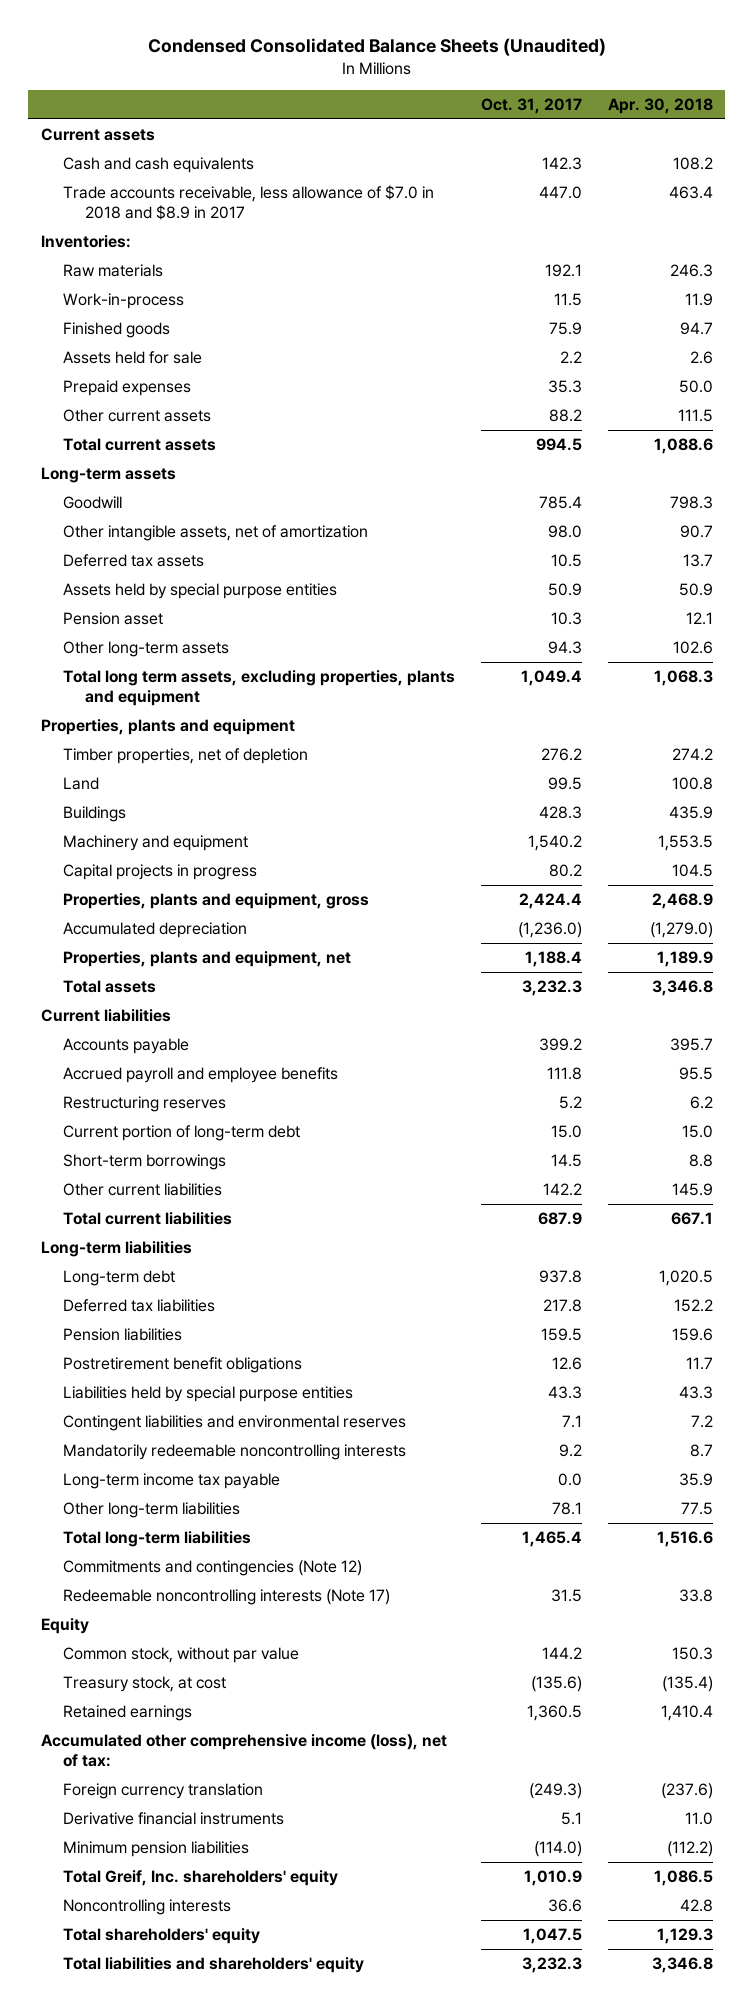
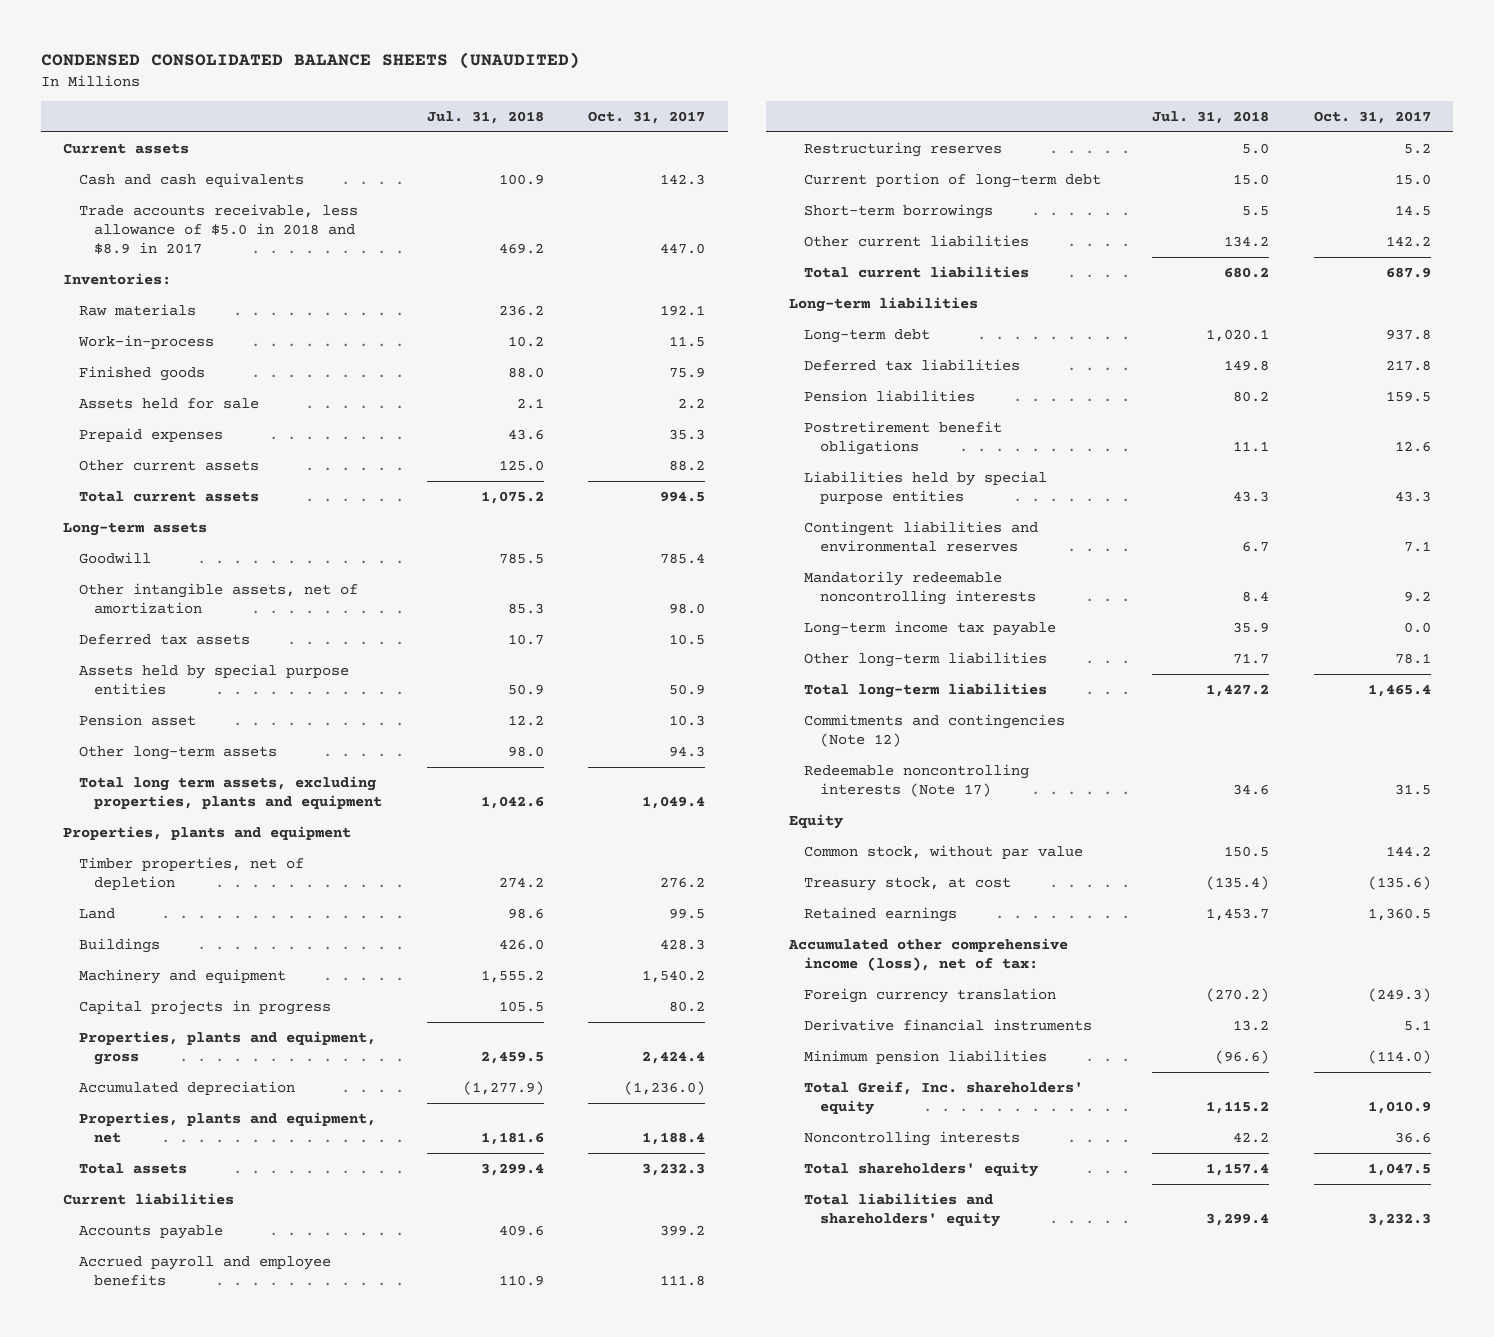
[147,38,606,57] Condensed Consolidated Balance Sheets (Unaudited) -> [40,51,580,69] CONDENSED CONSOLIDATED BALANCE SHEETS (UNAUDITED)
[607,97,713,114] Apr. 30, 2018 -> none
none -> [426,110,544,124] Jul. 31, 2018
[62,185,434,221] Trade accounts receivable, less allowance of $7.0 in 2018 and $8.9 in 2017 -> [78,203,358,255] Trade accounts receivable, less allowance of $5.0 in 2018 and $8.9 in 2017

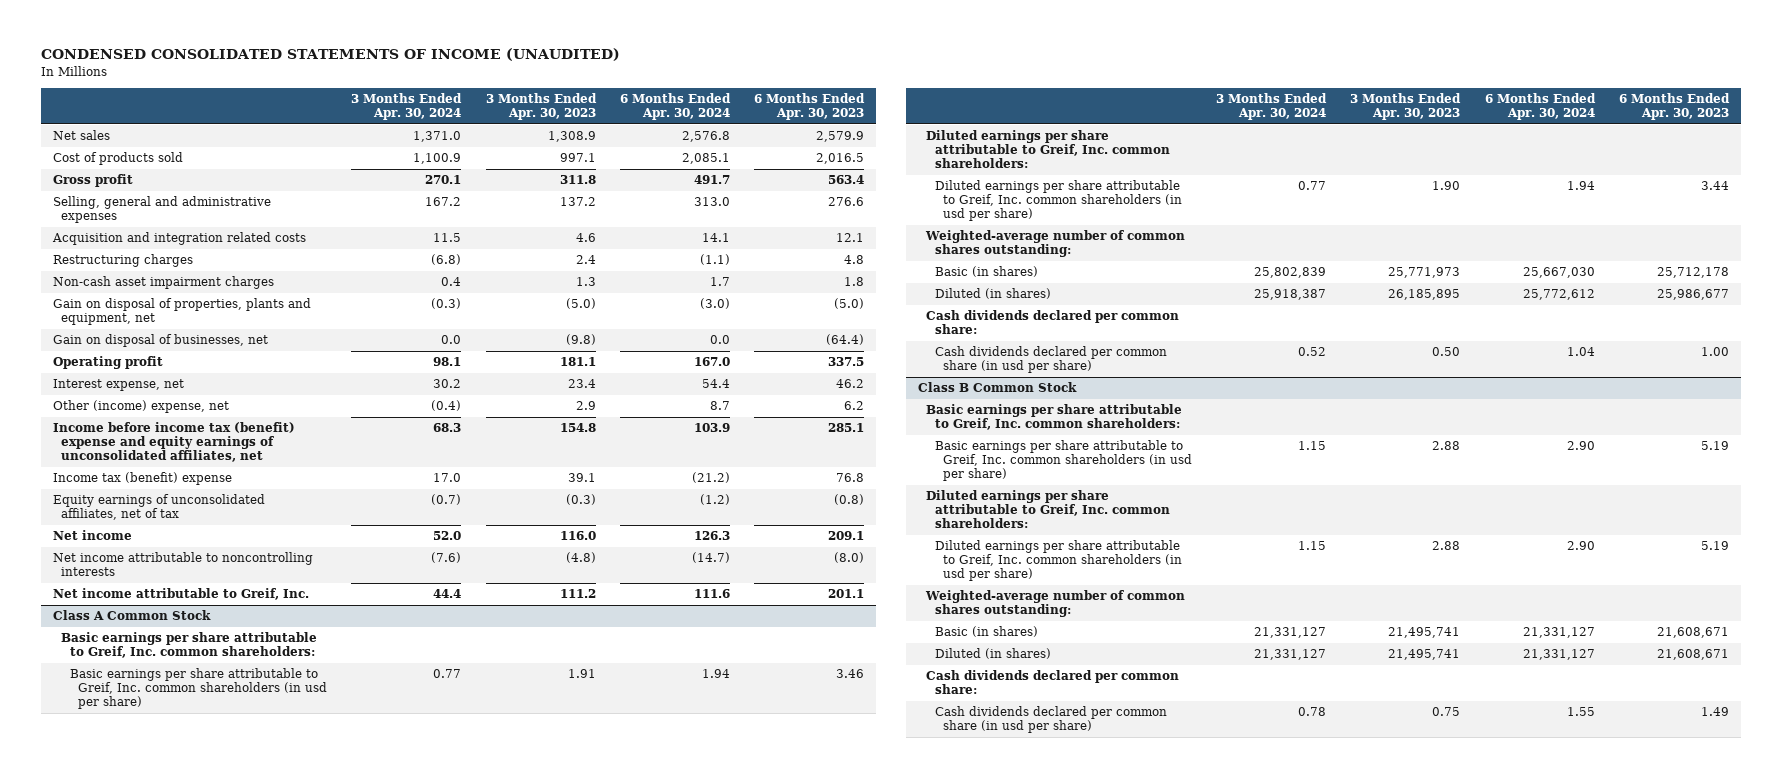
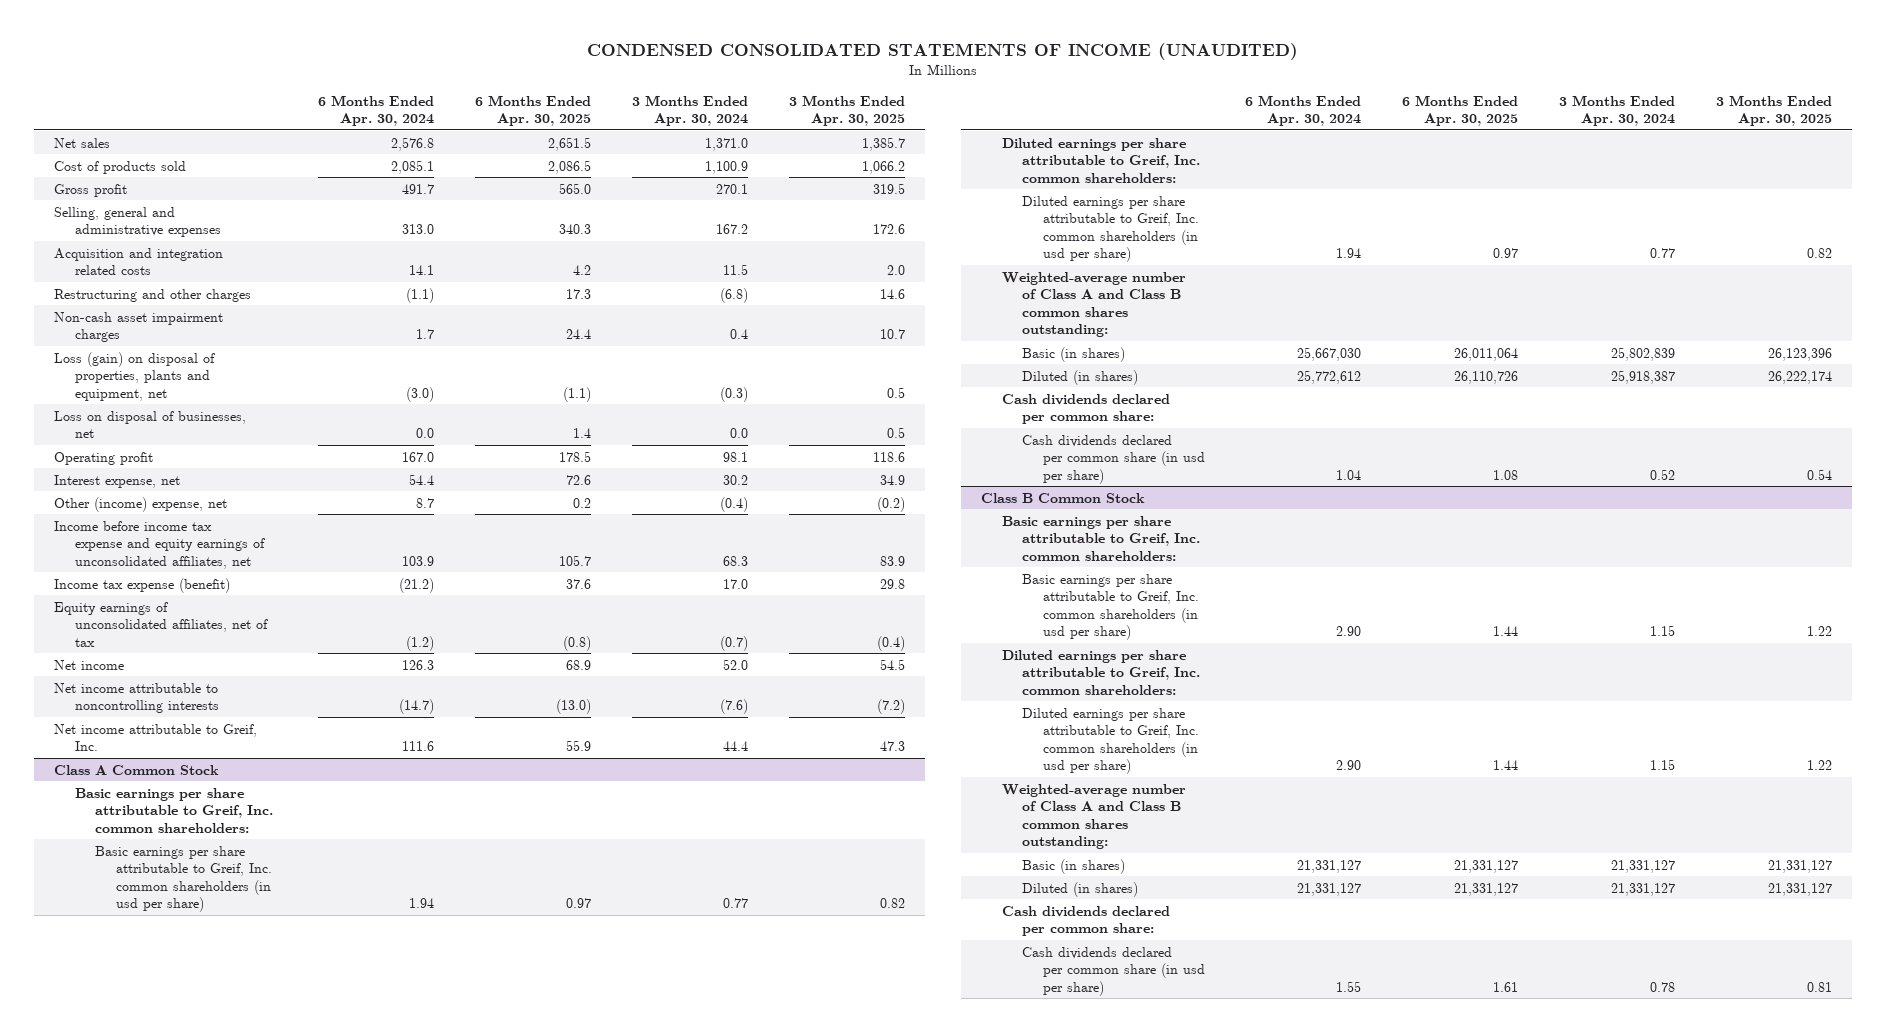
[485,93,597,120] 3 Months Ended Apr. 30, 2023 -> none
[753,93,865,120] 6 Months Ended Apr. 30, 2023 -> none
none -> [475,94,592,127] 6 Months Ended Apr. 30, 2025
none -> [788,94,905,127] 3 Months Ended Apr. 30, 2025
[52,254,193,268] Restructuring charges -> [53,288,251,302] Restructuring and other charges
[52,298,311,326] Gain on disposal of properties, plants and equipment, net -> [53,351,215,401] Loss (gain) on disposal of properties, plants and equipment, net
[52,334,268,348] Gain on disposal of businesses, net -> [53,410,246,439] Loss on disposal of businesses, net
[52,422,295,463] Income before income tax (benefit) expense and equity earnings of unconsolidated affiliates, net -> [53,520,265,569] Income before income tax expense and equity earnings of unconsolidated affiliates, net
[52,472,232,486] Income tax (benefit) expense -> [53,577,230,593] Income tax expense (benefit)
[925,230,1186,258] Weighted-average number of common shares outstanding: -> [1001,271,1186,338] Weighted-average number of Class A and Class B common shares outstanding:
[925,590,1186,618] Weighted-average number of common shares outstanding: -> [1001,783,1186,850] Weighted-average number of Class A and Class B common shares outstanding:

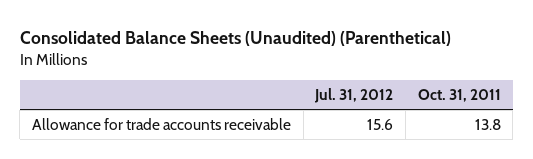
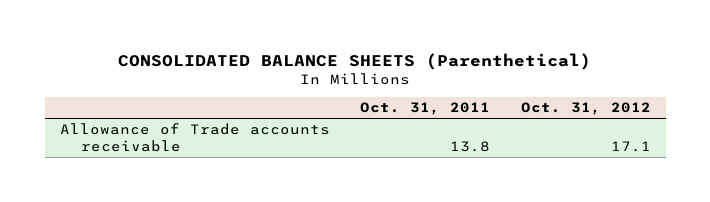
[19,30,451,46] Consolidated Balance Sheets (Unaudited) (Parenthetical) -> [118,52,592,70] CONSOLIDATED BALANCE SHEETS (Parenthetical)
[314,87,394,103] Jul. 31, 2012 -> none
none -> [520,102,651,116] Oct. 31, 2012
[32,117,292,130] Allowance for trade accounts receivable -> [59,123,330,153] Allowance of Trade accounts receivable

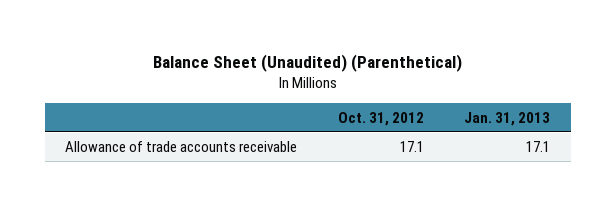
[118,52,592,70] CONSOLIDATED BALANCE SHEETS (Parenthetical) -> [152,54,462,73] Balance Sheet (Unaudited) (Parenthetical)
[360,102,491,116] Oct. 31, 2011 -> none
none -> [464,111,551,126] Jan. 31, 2013
[59,123,330,153] Allowance of Trade accounts receivable -> [65,141,298,153] Allowance of trade accounts receivable

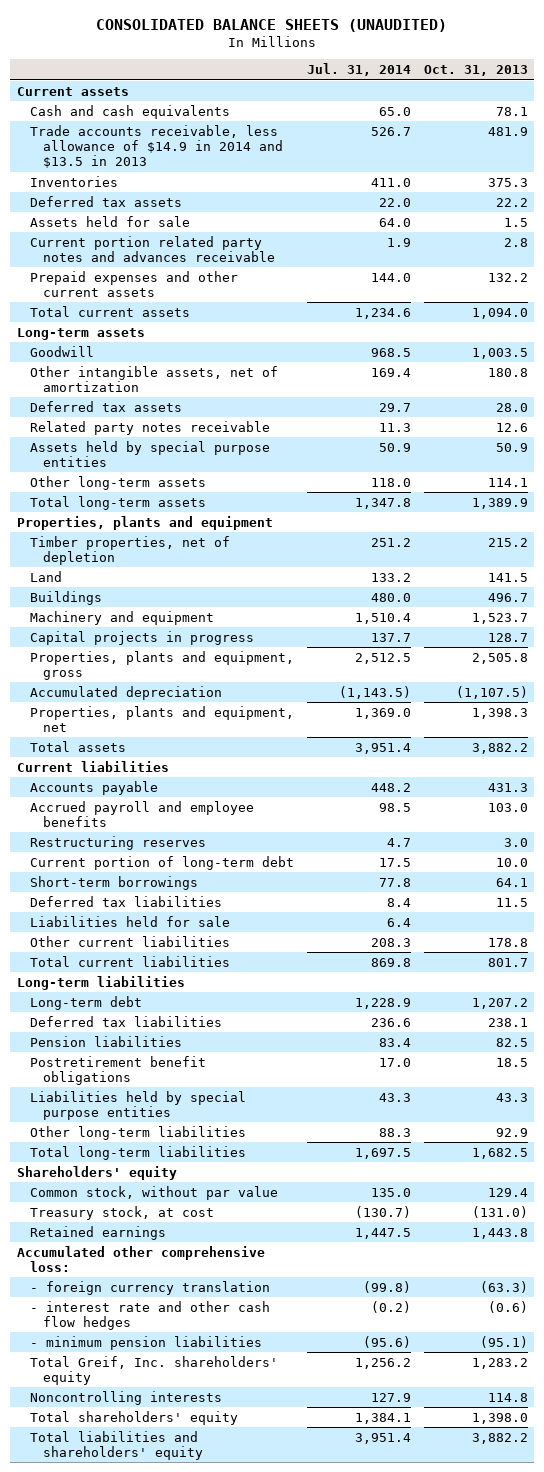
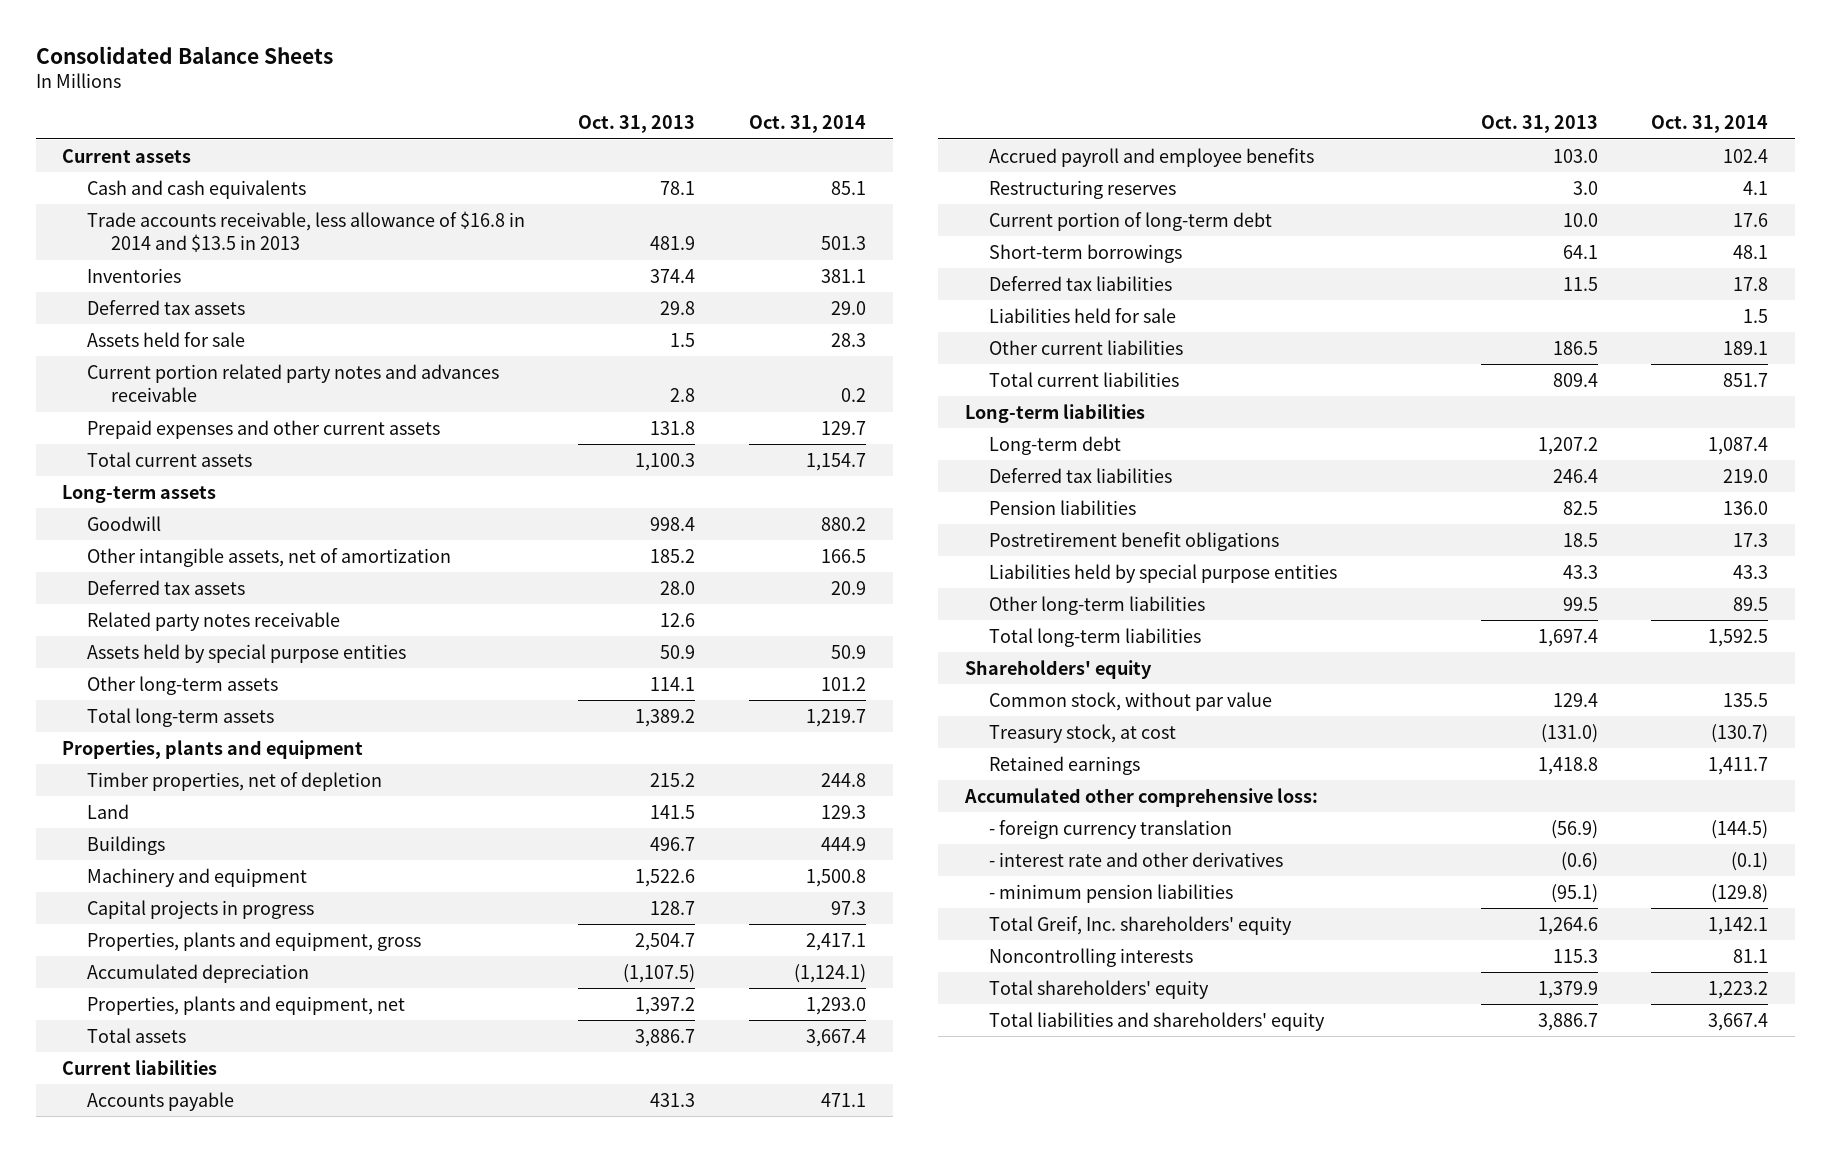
[96,18,448,32] CONSOLIDATED BALANCE SHEETS (UNAUDITED) -> [35,45,333,64] Consolidated Balance Sheets
[306,62,411,76] Jul. 31, 2014 -> none
none -> [748,115,866,134] Oct. 31, 2014
[29,124,283,169] Trade accounts receivable, less allowance of $14.9 in 2014 and $13.5 in 2013 -> [86,210,525,253] Trade accounts receivable, less allowance of $16.8 in 2014 and $13.5 in 2013
[487,177,528,187] 375.3 -> [650,268,696,283] 374.4
[495,197,528,207] 22.2 -> [660,300,696,315] 29.8
[487,272,528,282] 132.2 -> [650,420,696,435] 131.8
[471,307,528,319] 1,094.0 -> [635,452,696,471] 1,100.3
[471,347,528,359] 1,003.5 -> [650,516,696,531] 998.4
[487,367,528,377] 180.8 -> [650,548,696,563] 185.2
[471,497,528,509] 1,389.9 -> [635,708,696,727] 1,389.2
[471,612,528,624] 1,523.7 -> [635,868,696,887] 1,522.6
[471,652,528,664] 2,505.8 -> [635,932,696,951] 2,504.7
[471,707,528,719] 1,398.3 -> [635,996,696,1015] 1,397.2
[471,742,528,754] 3,882.2 -> [635,1028,696,1047] 3,886.7
[487,937,528,947] 178.8 -> [1552,340,1598,355] 186.5
[487,957,528,967] 801.7 -> [1552,372,1598,387] 809.4
[487,1017,528,1027] 238.1 -> [1552,468,1598,483] 246.4
[495,1127,528,1137] 92.9 -> [1562,596,1598,611] 99.5
[471,1147,528,1159] 1,682.5 -> [1537,628,1598,647] 1,697.4
[471,1227,528,1239] 1,443.8 -> [1537,756,1598,775] 1,418.8
[479,1280,528,1293] (63.3) -> [1550,819,1598,839] (56.9)
[29,1300,270,1330] - interest rate and other cash flow hedges -> [989,851,1284,867] - interest rate and other derivatives
[471,1357,528,1369] 1,283.2 -> [1537,916,1598,935] 1,264.6
[487,1392,528,1402] 114.8 -> [1552,948,1598,963] 115.3
[471,1412,528,1424] 1,398.0 -> [1537,980,1598,999] 1,379.9
[471,1432,528,1444] 3,882.2 -> [1537,1012,1598,1031] 3,886.7

